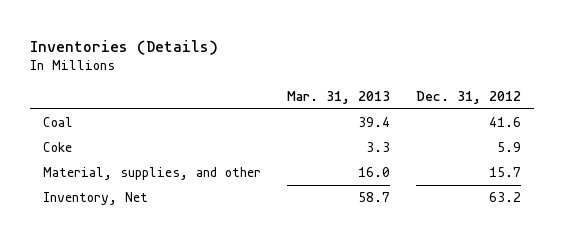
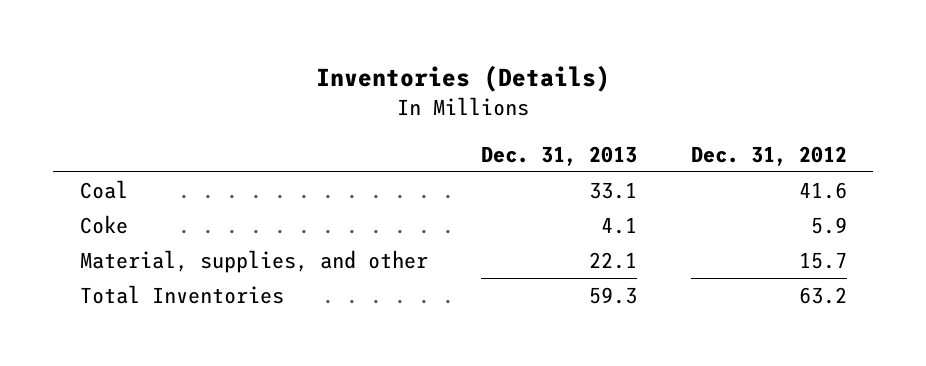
[287,91,391,105] Mar. 31, 2013 -> none
none -> [481,145,638,166] Dec. 31, 2013
[43,192,149,206] Inventory, Net -> [79,285,284,305] Total Inventories

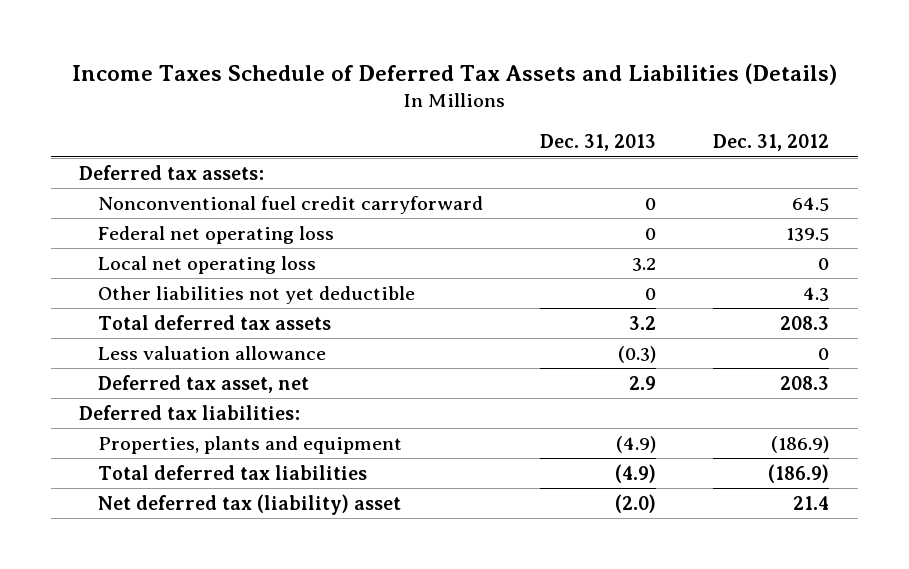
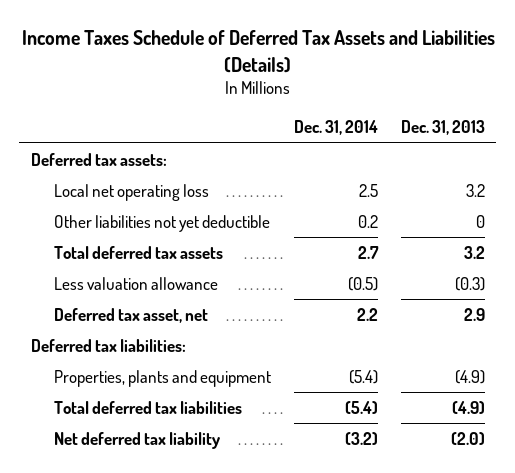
[713,134,830,152] Dec. 31, 2012 -> none
none -> [293,120,378,136] Dec. 31, 2014
[98,195,484,214] Nonconventional fuel credit carryforward -> none
[98,225,335,244] Federal net operating loss -> none
[98,493,402,515] Net deferred tax (liability) asset -> [54,431,221,449] Net deferred tax liability

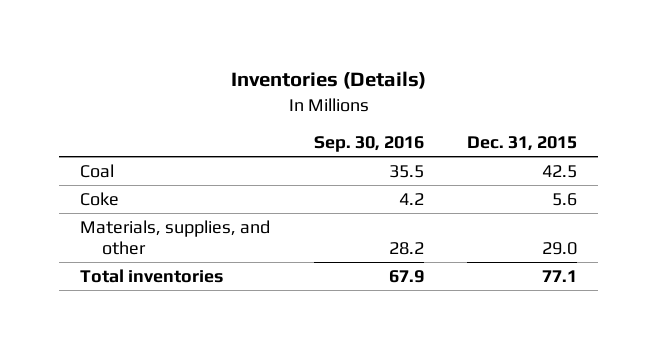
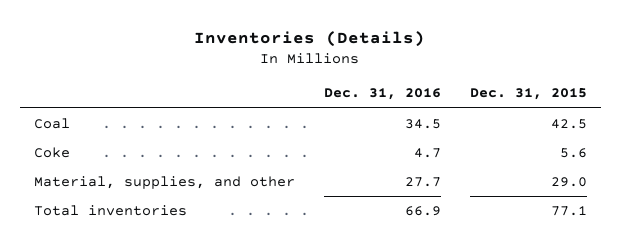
[313,136,424,153] Sep. 30, 2016 -> none
none -> [323,88,441,101] Dec. 31, 2016
[80,219,271,255] Materials, supplies, and other -> [33,176,295,190] Material, supplies, and other

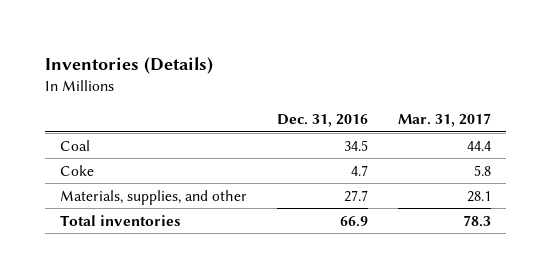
[469,88,587,101] Dec. 31, 2015 -> none
none -> [398,113,492,128] Mar. 31, 2017
[33,176,295,190] Material, supplies, and other -> [60,189,248,205] Materials, supplies, and other

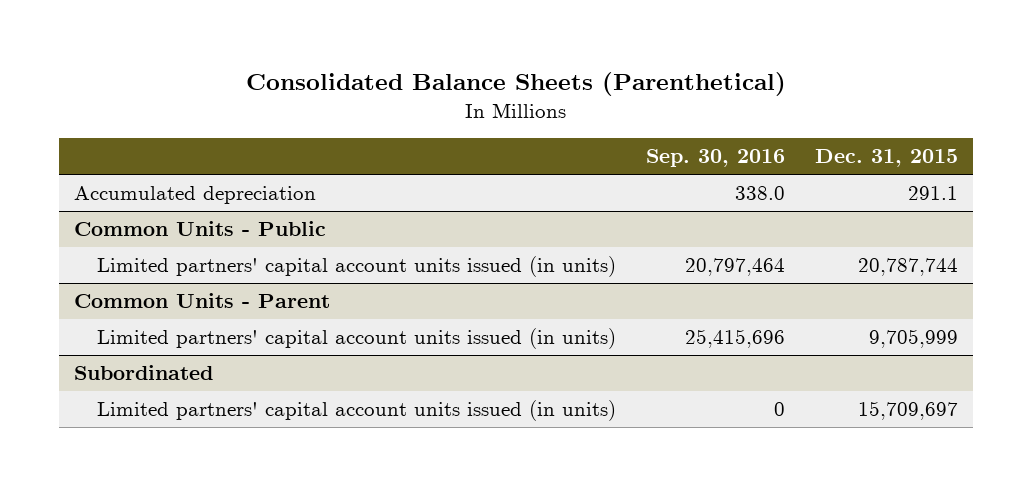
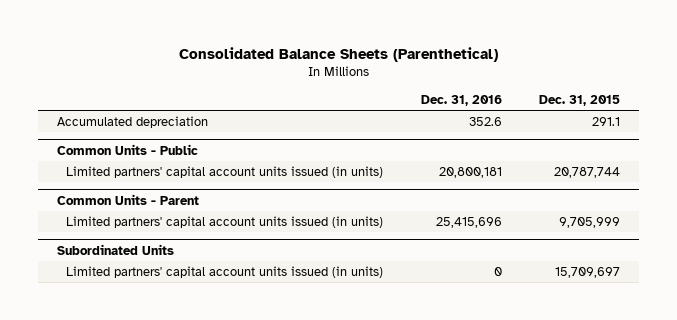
[645,149,785,168] Sep. 30, 2016 -> none
none -> [420,95,502,107] Dec. 31, 2016
[73,364,213,380] Subordinated -> [57,243,175,255] Subordinated Units

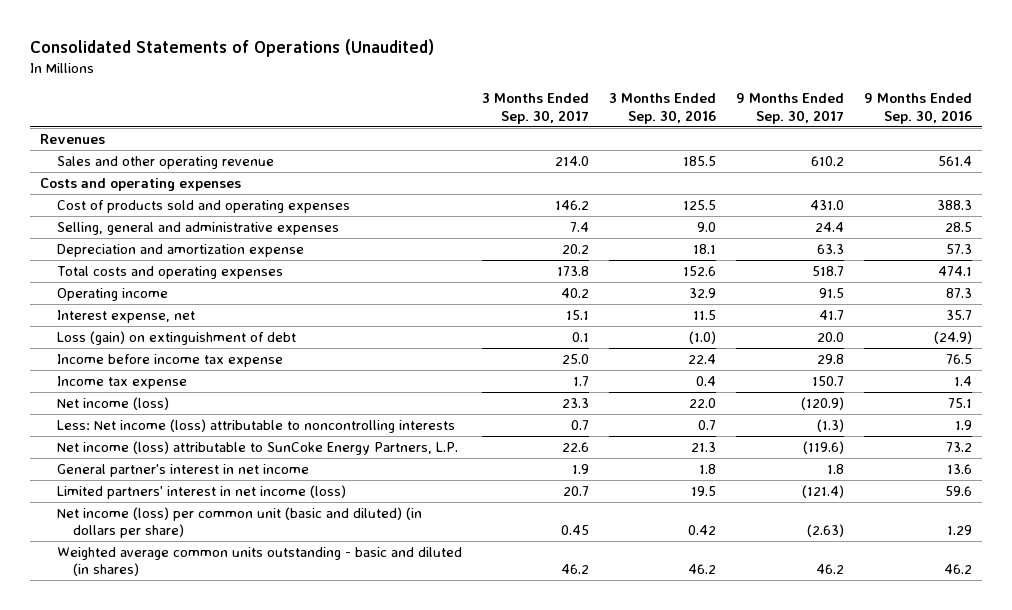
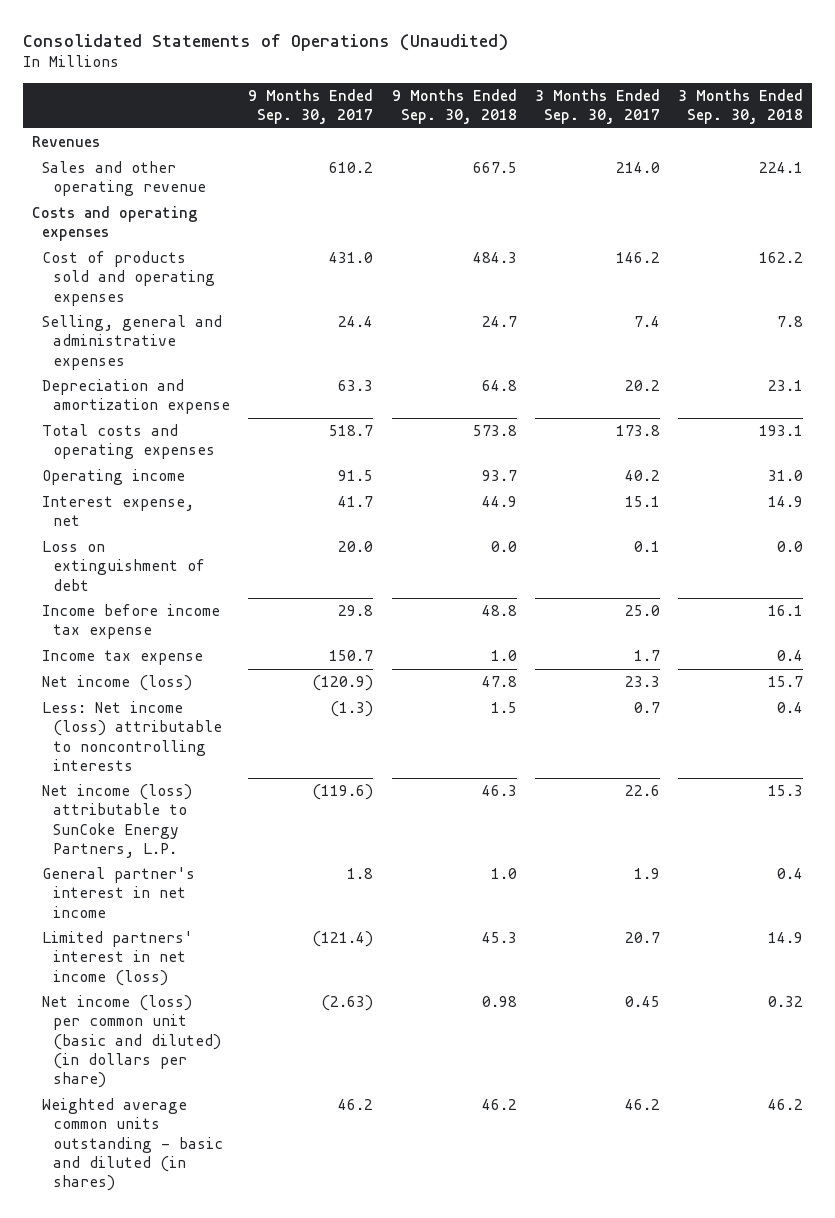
[608,93,716,124] 3 Months Ended Sep. 30, 2016 -> none
[863,93,972,124] 9 Months Ended Sep. 30, 2016 -> none
none -> [391,89,517,125] 9 Months Ended Sep. 30, 2018
none -> [677,89,803,125] 3 Months Ended Sep. 30, 2018
[56,331,296,346] Loss (gain) on extinguishment of debt -> [42,541,206,591] Loss on extinguishment of debt

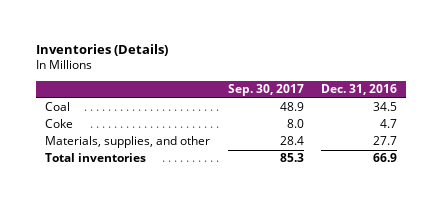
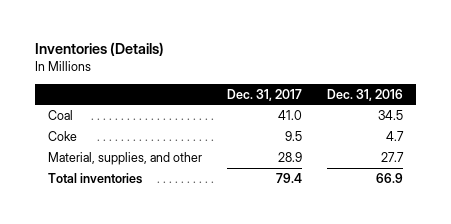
[227,84,304,97] Sep. 30, 2017 -> none
none -> [226,88,302,101] Dec. 31, 2017
[44,136,210,149] Materials, supplies, and other -> [47,151,202,165] Material, supplies, and other

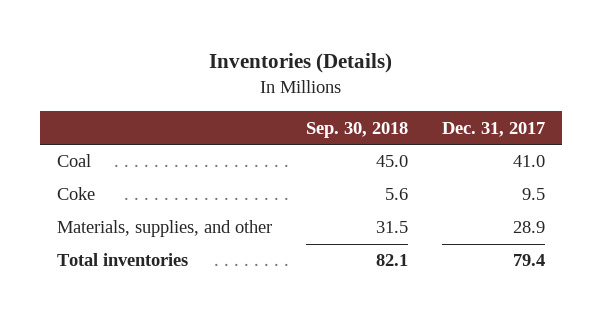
[327,88,404,101] Dec. 31, 2016 -> none
none -> [306,121,409,138] Sep. 30, 2018
[47,151,202,165] Material, supplies, and other -> [56,220,272,238] Materials, supplies, and other

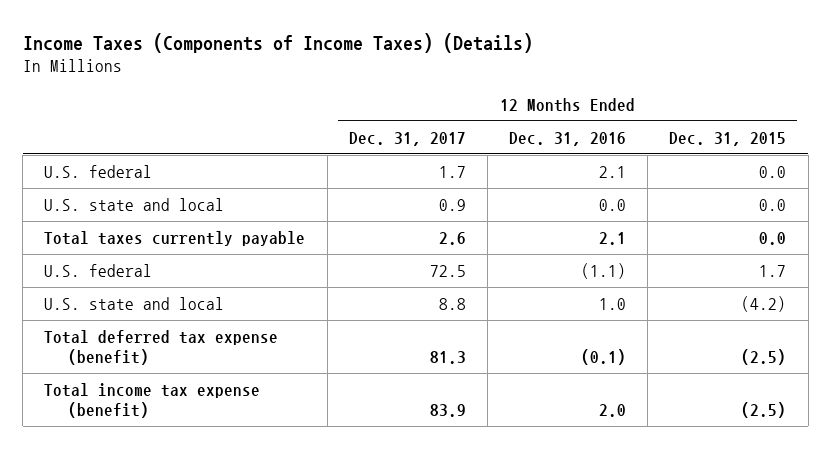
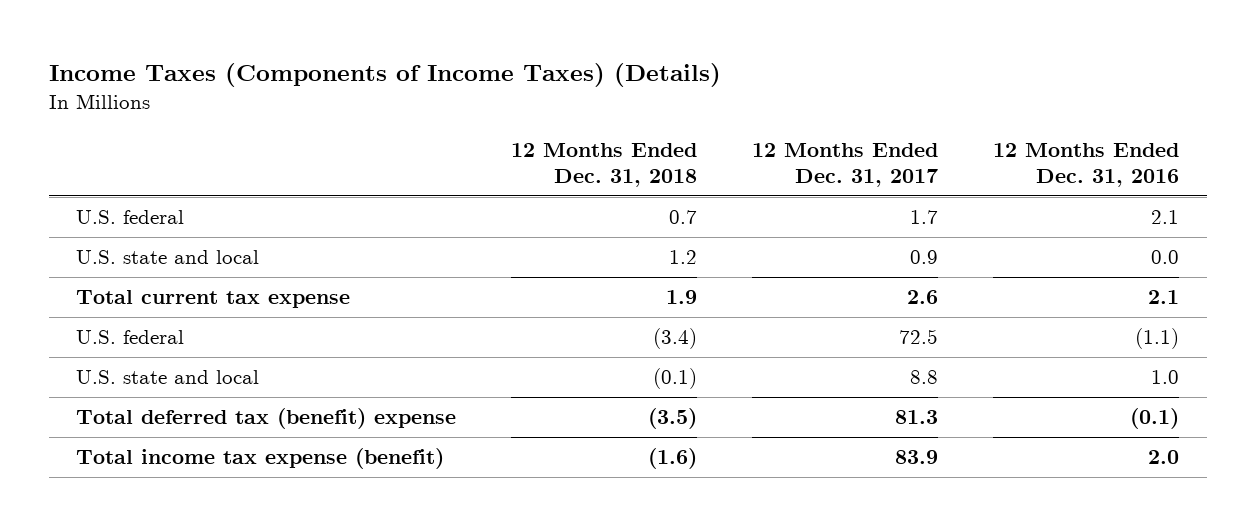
[669,131,787,146] Dec. 31, 2015 -> none
none -> [511,143,698,188] 12 Months Ended Dec. 31, 2018
[44,230,306,246] Total taxes currently payable -> [76,290,351,309] Total current tax expense
[44,329,279,366] Total deferred tax expense (benefit) -> [76,408,457,430] Total deferred tax (benefit) expense

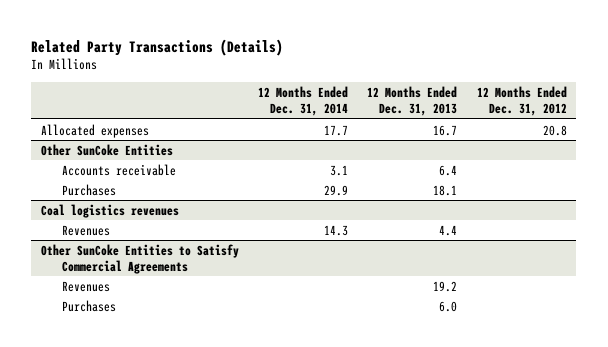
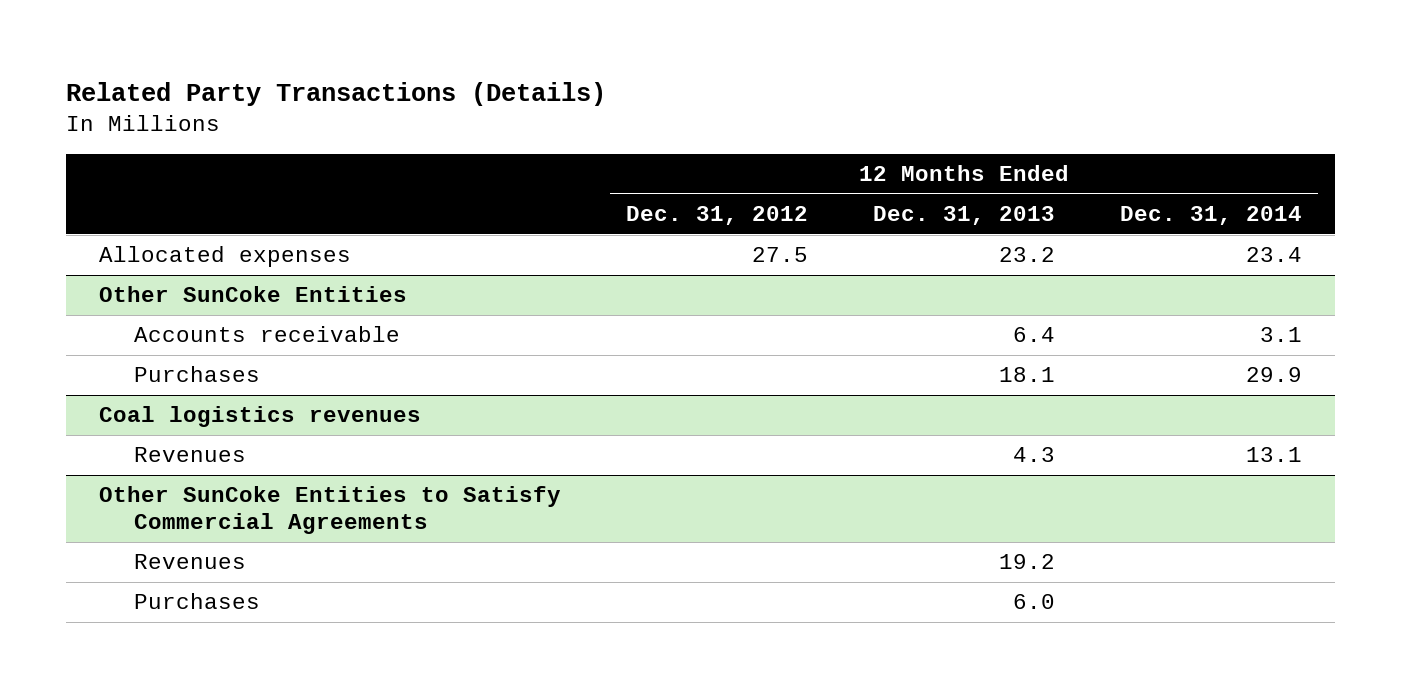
[324,124,349,136] 17.7 -> [1246,247,1303,263] 23.4
[433,124,458,136] 16.7 -> [999,247,1056,263] 23.2
[542,124,567,136] 20.8 -> [751,247,808,263] 27.5
[324,224,349,236] 14.3 -> [1246,447,1303,463] 13.1
[439,224,458,236] 4.4 -> [1013,447,1056,463] 4.3

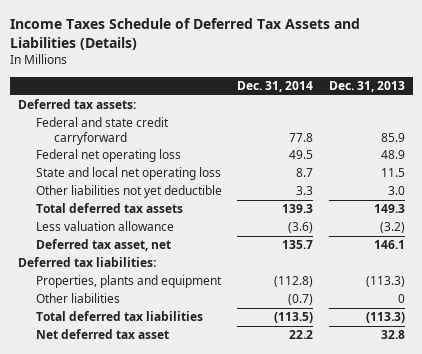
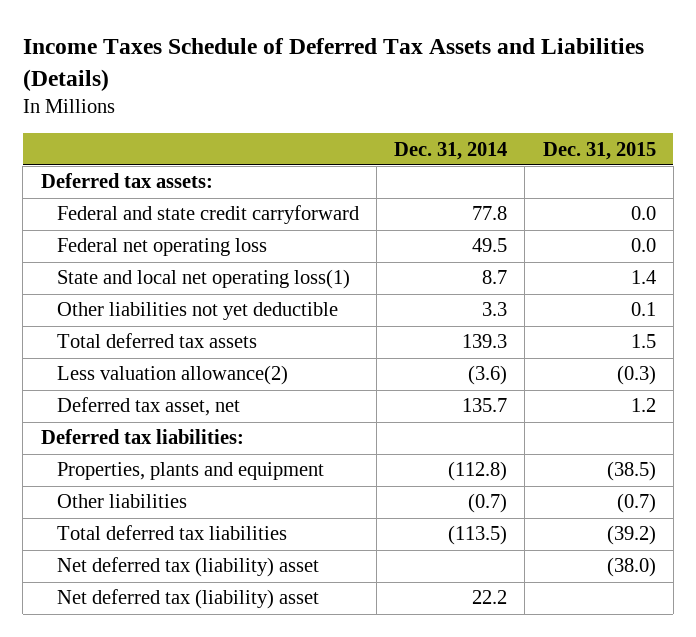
[328,81,405,93] Dec. 31, 2013 -> none
none -> [542,141,656,160] Dec. 31, 2015
[35,167,221,181] State and local net operating loss -> [56,269,350,290] State and local net operating loss(1)
[35,221,174,232] Less valuation allowance -> [56,365,288,386] Less valuation allowance(2)
none -> [56,557,319,578] Net deferred tax (liability) asset
[35,329,169,340] Net deferred tax asset -> [56,589,319,610] Net deferred tax (liability) asset

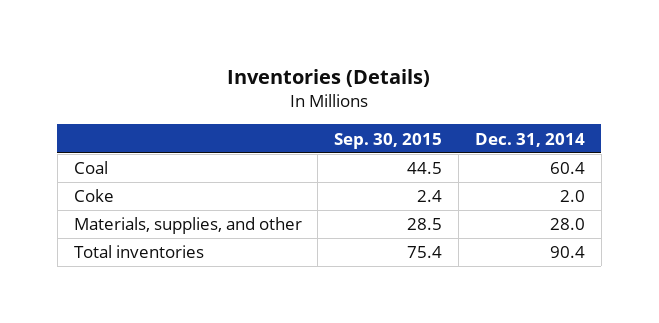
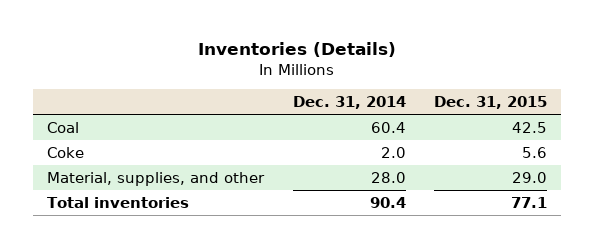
[334,132,443,149] Sep. 30, 2015 -> none
none -> [434,96,548,110] Dec. 31, 2015
[73,217,302,235] Materials, supplies, and other -> [47,171,266,186] Material, supplies, and other

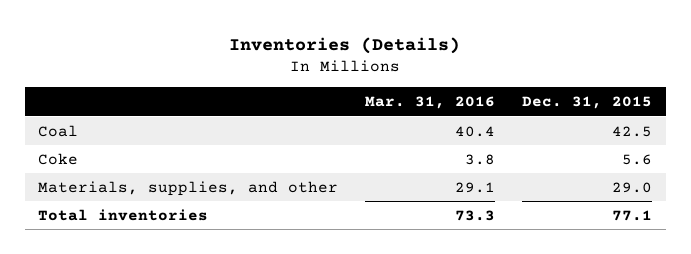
[292,96,406,110] Dec. 31, 2014 -> none
none -> [365,96,496,110] Mar. 31, 2016
[47,171,266,186] Material, supplies, and other -> [38,180,339,196] Materials, supplies, and other

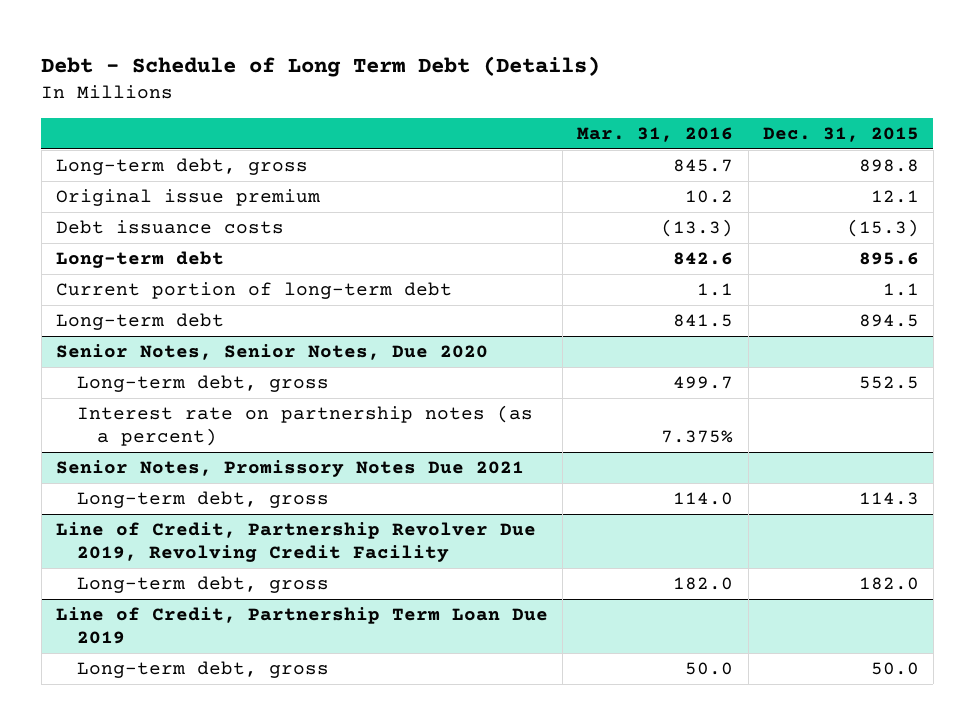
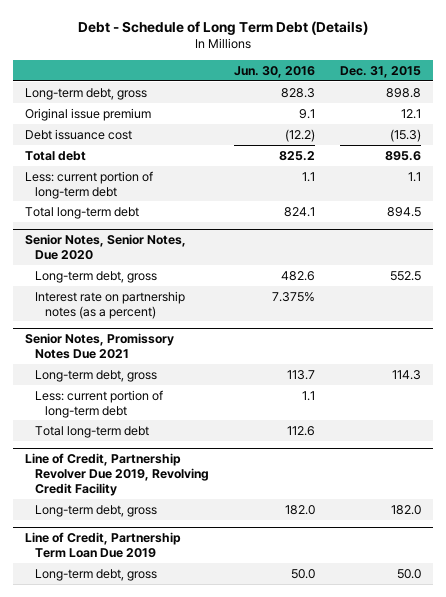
[577,126,734,142] Mar. 31, 2016 -> none
none -> [233,65,315,78] Jun. 30, 2016
[55,220,284,235] Debt issuance costs -> [25,128,133,140] Debt issuance cost
[55,251,224,269] Long-term debt -> [25,150,87,161] Total debt
[55,282,452,300] Current portion of long-term debt -> [25,170,154,199] Less: current portion of long-term debt
[55,313,224,331] Long-term debt -> [25,206,140,219] Total long-term debt
none -> [35,389,164,418] Less: current portion of long-term debt
none -> [35,425,150,438] Total long-term debt

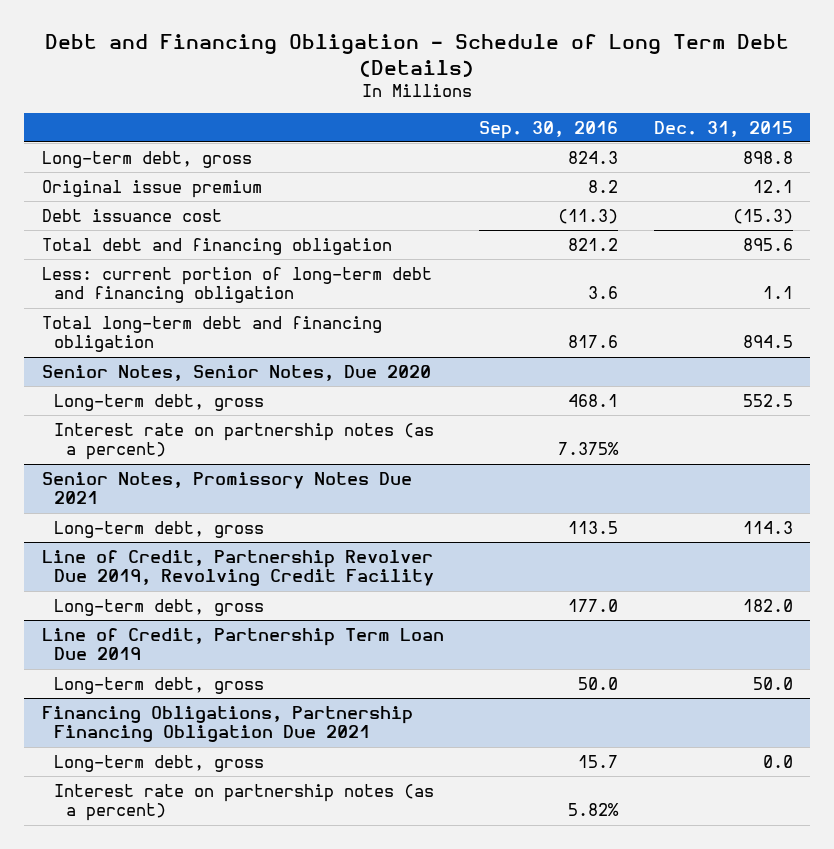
[77,20,368,35] Debt - Schedule of Long Term Debt (Details) -> [45,34,790,77] Debt and Financing Obligation - Schedule of Long Term Debt (Details)
[233,65,315,78] Jun. 30, 2016 -> none
none -> [479,120,619,139] Sep. 30, 2016
[25,150,87,161] Total debt -> [41,237,392,255] Total debt and financing obligation
[25,170,154,199] Less: current portion of long-term debt -> [41,266,432,304] Less: current portion of long-term debt and financing obligation
[25,206,140,219] Total long-term debt -> [41,315,382,353] Total long-term debt and financing obligation
[35,389,164,418] Less: current portion of long-term debt -> none
[35,425,150,438] Total long-term debt -> none
none -> [41,705,413,743] Financing Obligations, Partnership Financing Obligation Due 2021
none -> [53,754,264,772] Long-term debt, gross
none -> [53,783,434,822] Interest rate on partnership notes (as a percent)

